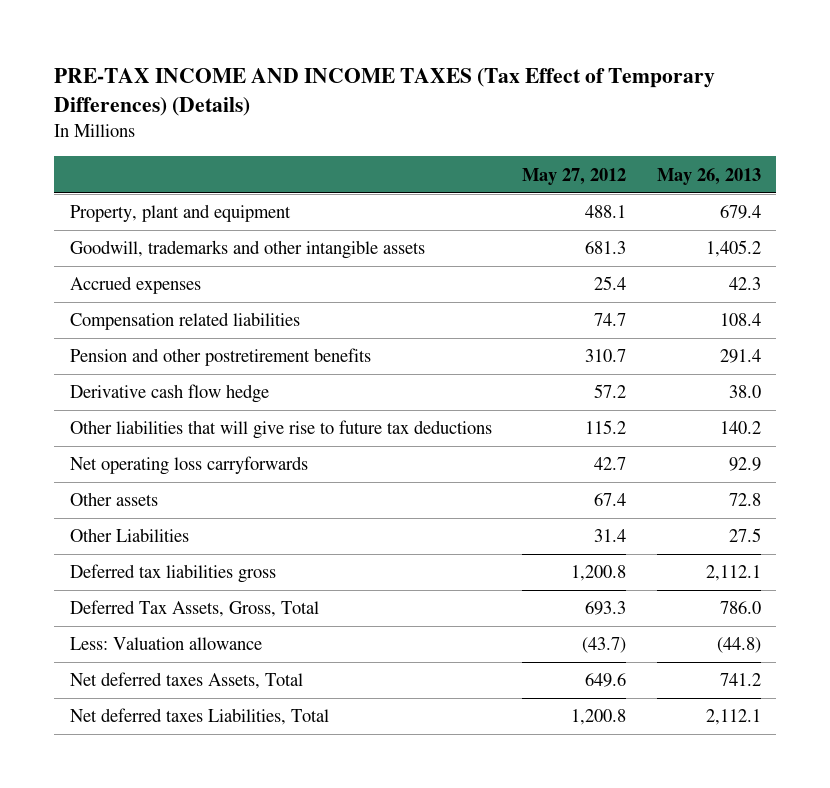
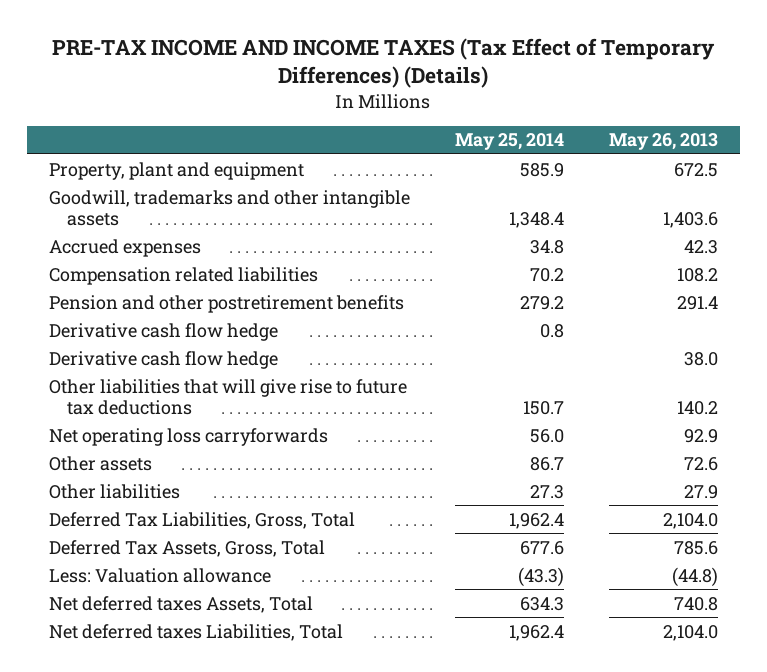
[522,167,627,185] May 27, 2012 -> none
none -> [454,133,564,151] May 25, 2014
[719,205,761,220] 679.4 -> [673,162,718,177] 672.5
[705,240,761,258] 1,405.2 -> [662,212,718,229] 1,403.6
[719,313,761,327] 108.4 -> [676,267,718,282] 108.2
none -> [49,322,279,341] Derivative cash flow hedge
[728,493,761,507] 72.8 -> [683,456,718,471] 72.6
[69,528,189,543] Other Liabilities -> [49,483,181,499] Other liabilities
[728,528,761,543] 27.5 -> [683,484,718,499] 27.9
[69,564,276,584] Deferred tax liabilities gross -> [49,511,356,529] Deferred Tax Liabilities, Gross, Total
[705,565,761,582] 2,112.1 -> [662,512,718,529] 2,104.0
[719,601,761,615] 786.0 -> [673,540,718,555] 785.6
[719,673,761,687] 741.2 -> [673,596,718,611] 740.8
[705,709,761,726] 2,112.1 -> [662,624,718,641] 2,104.0

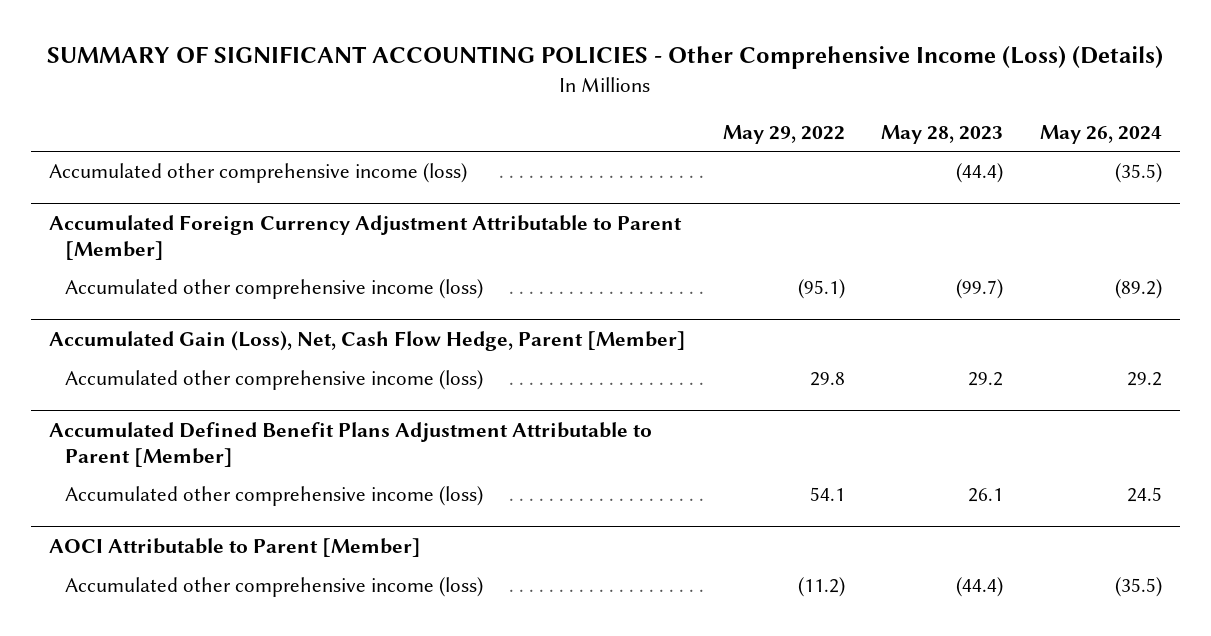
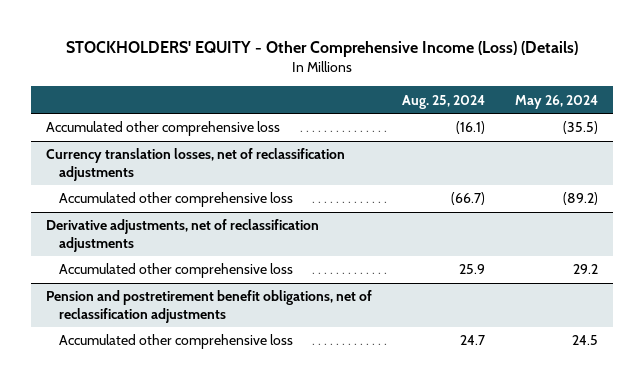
[47,46,1164,70] SUMMARY OF SIGNIFICANT ACCOUNTING POLICIES - Other Comprehensive Income (Loss) (Details) -> [65,41,578,58] STOCKHOLDERS' EQUITY - Other Comprehensive Income (Loss) (Details)
[722,124,845,144] May 29, 2022 -> none
[881,124,1004,144] May 28, 2023 -> none
none -> [401,94,485,109] Aug. 25, 2024
[49,537,422,557] AOCI Attributable to Parent [Member] -> none
[65,577,484,598] Accumulated other comprehensive income (loss) -> none
[49,163,468,184] Accumulated other comprehensive income (loss) -> [46,121,281,137] Accumulated other comprehensive loss
[49,214,683,260] Accumulated Foreign Currency Adjustment Attributable to Parent [Member] -> [46,148,346,181] Currency translation losses, net of reclassification adjustments
[65,279,484,300] Accumulated other comprehensive income (loss) -> [59,192,294,208] Accumulated other comprehensive loss
[49,330,687,351] Accumulated Gain (Loss), Net, Cash Flow Hedge, Parent [Member] -> [46,219,320,252] Derivative adjustments, net of reclassification adjustments
[65,370,484,391] Accumulated other comprehensive income (loss) -> [59,263,294,279] Accumulated other comprehensive loss
[49,421,653,467] Accumulated Defined Benefit Plans Adjustment Attributable to Parent [Member] -> [46,290,373,323] Pension and postretirement benefit obligations, net of reclassification adjustments
[65,486,484,507] Accumulated other comprehensive income (loss) -> [59,334,294,350] Accumulated other comprehensive loss

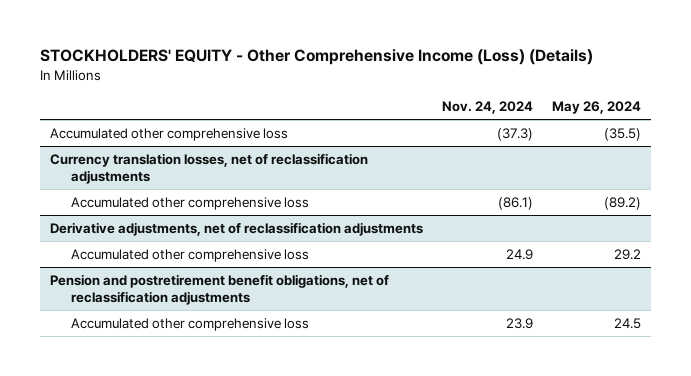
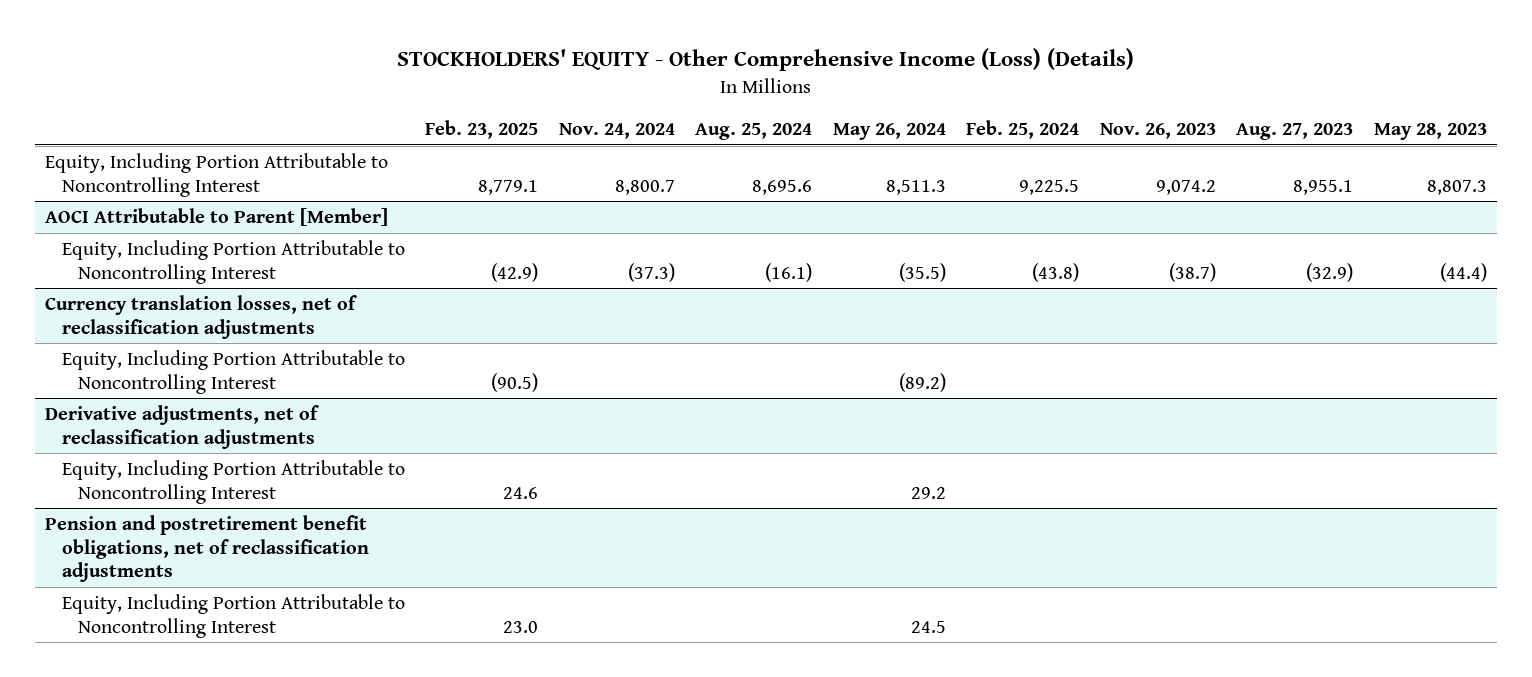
none -> [425,119,539,139] Feb. 23, 2025
none -> [695,122,813,140] Aug. 25, 2024
none -> [966,119,1080,139] Feb. 25, 2024
none -> [1099,122,1216,139] Nov. 26, 2023
none -> [1236,122,1354,140] Aug. 27, 2023
none -> [1373,122,1487,140] May 28, 2023
none -> [45,153,389,197] Equity, Including Portion Attributable to Noncontrolling Interest
none -> [45,208,389,227] AOCI Attributable to Parent [Member]
[49,127,288,141] Accumulated other comprehensive loss -> [61,240,405,284] Equity, Including Portion Attributable to Noncontrolling Interest
[71,196,310,210] Accumulated other comprehensive loss -> none
none -> [61,350,405,394] Equity, Including Portion Attributable to Noncontrolling Interest
[71,248,310,262] Accumulated other comprehensive loss -> none
none -> [61,460,405,504] Equity, Including Portion Attributable to Noncontrolling Interest
[71,317,310,331] Accumulated other comprehensive loss -> none
none -> [61,594,405,638] Equity, Including Portion Attributable to Noncontrolling Interest

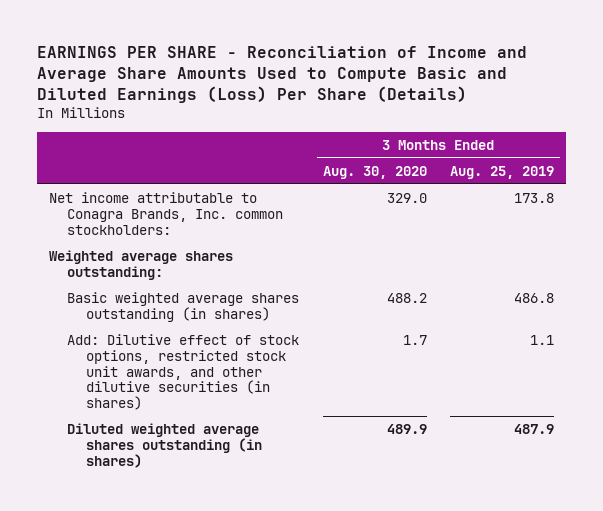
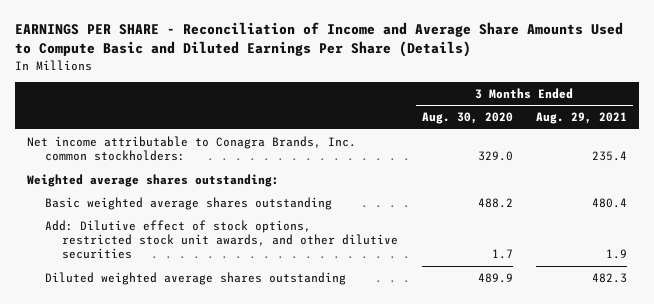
[37,46,528,104] EARNINGS PER SHARE - Reconciliation of Income and Average Share Amounts Used to Compute Basic and Diluted Earnings (Loss) Per Share (Details) -> [15,22,624,58] EARNINGS PER SHARE - Reconciliation of Income and Average Share Amounts Used to Compute Basic and Diluted Earnings Per Share (Details)
[450,165,555,179] Aug. 25, 2019 -> none
none -> [536,112,628,125] Aug. 29, 2021
[67,291,300,322] Basic weighted average shares outstanding (in shares) -> [44,197,332,211] Basic weighted average shares outstanding
[67,333,300,411] Add: Dilutive effect of stock options, restricted stock unit awards, and other dilutive securities (in shares) -> [44,220,398,260] Add: Dilutive effect of stock options, restricted stock unit awards, and other dilutive securities
[67,422,262,468] Diluted weighted average shares outstanding (in shares) -> [44,272,346,286] Diluted weighted average shares outstanding

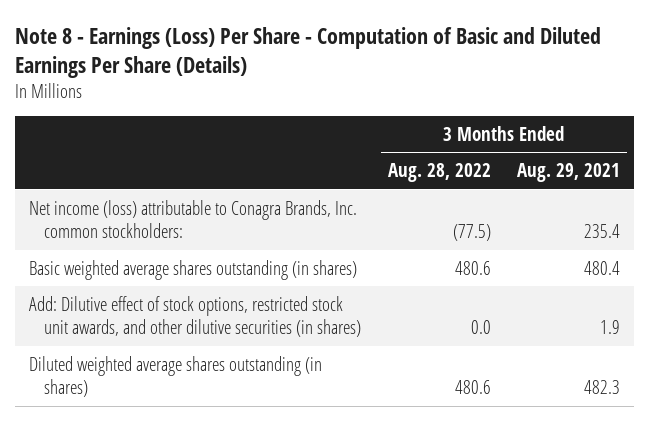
[15,22,624,58] EARNINGS PER SHARE - Reconciliation of Income and Average Share Amounts Used to Compute Basic and Diluted Earnings Per Share (Details) -> [15,27,602,78] Note 8 - Earnings (Loss) Per Share - Computation of Basic and Diluted Earnings Per Share (Details)
[421,112,513,125] Aug. 30, 2020 -> none
none -> [387,163,491,183] Aug. 28, 2022
[27,174,280,188] Weighted average shares outstanding: -> none
[27,136,357,162] Net income attributable to Conagra Brands, Inc. common stockholders: -> [28,199,357,239] Net income (loss) attributable to Conagra Brands, Inc. common stockholders:
[44,197,332,211] Basic weighted average shares outstanding -> [28,259,357,280] Basic weighted average shares outstanding (in shares)
[44,220,398,260] Add: Dilutive effect of stock options, restricted stock unit awards, and other dilutive securities -> [28,295,362,338] Add: Dilutive effect of stock options, restricted stock unit awards, and other dilutive securities (in shares)
[44,272,346,286] Diluted weighted average shares outstanding -> [28,355,322,398] Diluted weighted average shares outstanding (in shares)

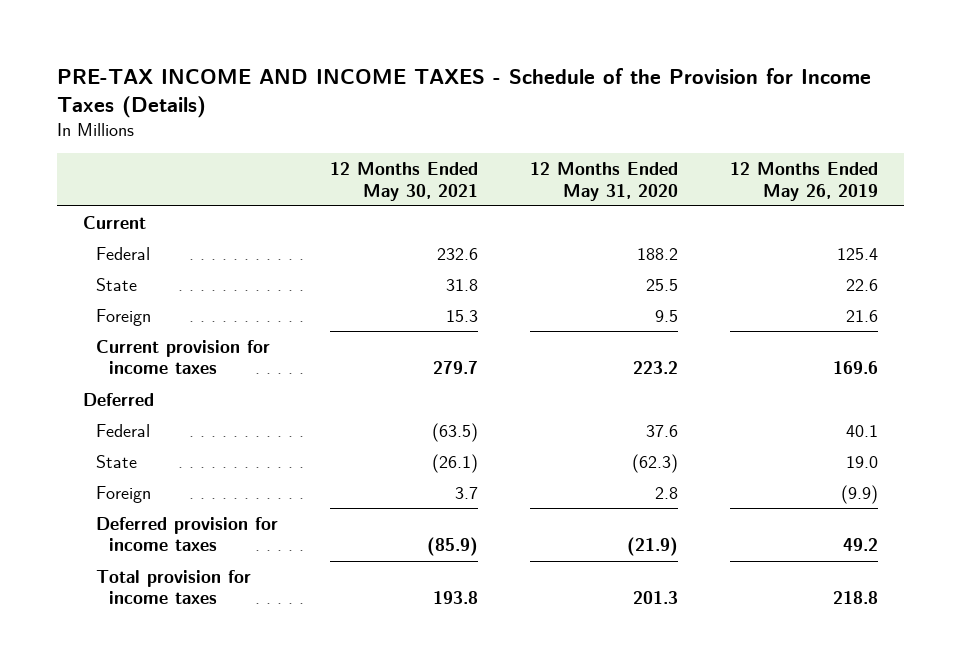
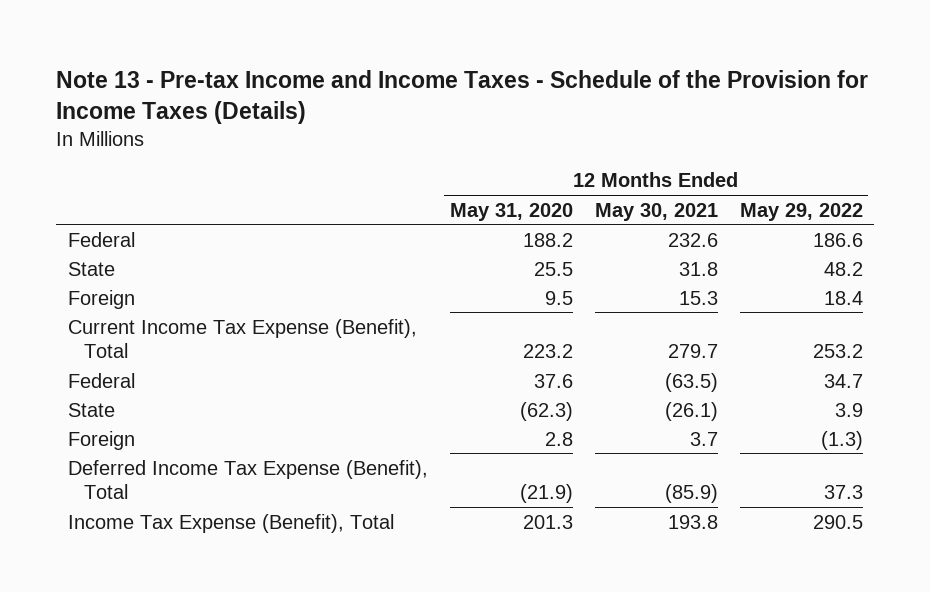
[56,68,871,118] PRE-TAX INCOME AND INCOME TAXES - Schedule of the Provision for Income Taxes (Details) -> [56,69,869,124] Note 13 - Pre-tax Income and Income Taxes - Schedule of the Provision for Income Taxes (Details)
[730,162,879,201] 12 Months Ended May 26, 2019 -> none
none -> [739,202,863,221] May 29, 2022
[82,215,146,229] Current -> none
[82,392,154,406] Deferred -> none
[96,339,271,375] Current provision for income taxes -> [67,318,417,358] Current Income Tax Expense (Benefit), Total
[96,516,279,552] Deferred provision for income taxes -> [67,459,428,499] Deferred Income Tax Expense (Benefit), Total
[96,569,252,605] Total provision for income taxes -> [67,513,394,533] Income Tax Expense (Benefit), Total

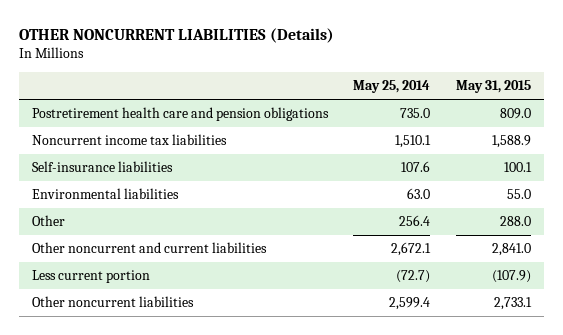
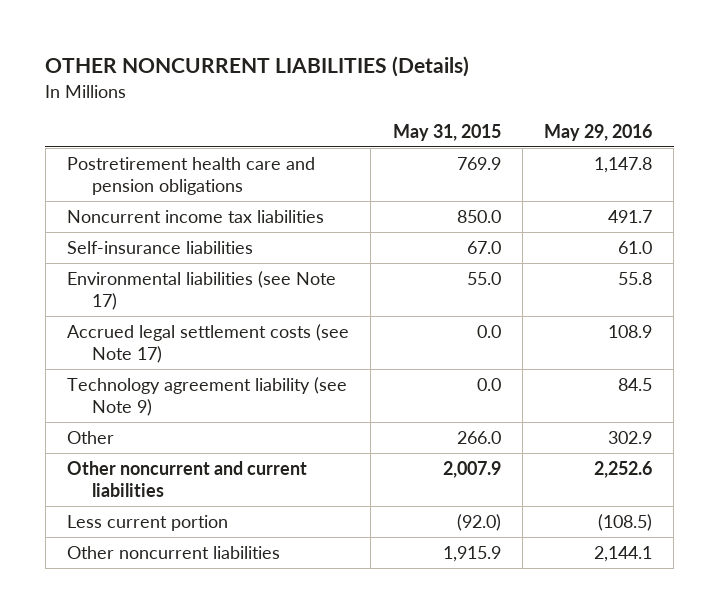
[353,80,431,94] May 25, 2014 -> none
none -> [544,123,653,141] May 29, 2016
[499,108,531,120] 809.0 -> [456,156,501,170] 769.9
[491,135,531,149] 1,588.9 -> [456,209,501,223] 850.0
[503,162,532,173] 100.1 -> [466,240,501,254] 67.0
[31,188,179,200] Environmental liabilities -> [67,270,337,310] Environmental liabilities (see Note 17)
none -> [67,323,350,363] Accrued legal settlement costs (see Note 17)
none -> [67,376,348,416] Technology agreement liability (see Note 9)
[499,216,531,227] 288.0 -> [456,430,501,444] 266.0
[491,243,531,257] 2,841.0 -> [442,460,501,478] 2,007.9
[491,270,531,284] (107.9) -> [456,513,501,531] (92.0)
[493,297,532,311] 2,733.1 -> [442,545,501,562] 1,915.9

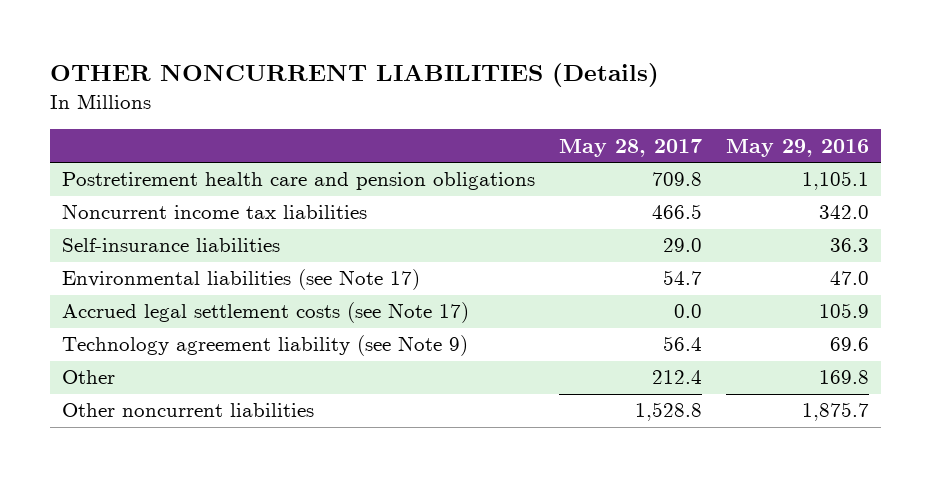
[392,123,501,141] May 31, 2015 -> none
none -> [559,138,703,157] May 28, 2017
[67,460,308,497] Other noncurrent and current liabilities -> none
[67,514,229,531] Less current portion -> none
[594,156,653,173] 1,147.8 -> [802,171,870,191] 1,105.1
[608,209,653,223] 491.7 -> [819,205,870,220] 342.0
[618,240,653,254] 61.0 -> [830,238,870,253] 36.3
[618,271,653,285] 55.8 -> [830,271,870,286] 47.0
[608,324,653,338] 108.9 -> [819,303,870,319] 105.9
[618,377,653,391] 84.5 -> [830,337,870,352] 69.6
[608,430,653,444] 302.9 -> [819,370,870,385] 169.8
[594,545,653,562] 2,144.1 -> [802,402,870,422] 1,875.7

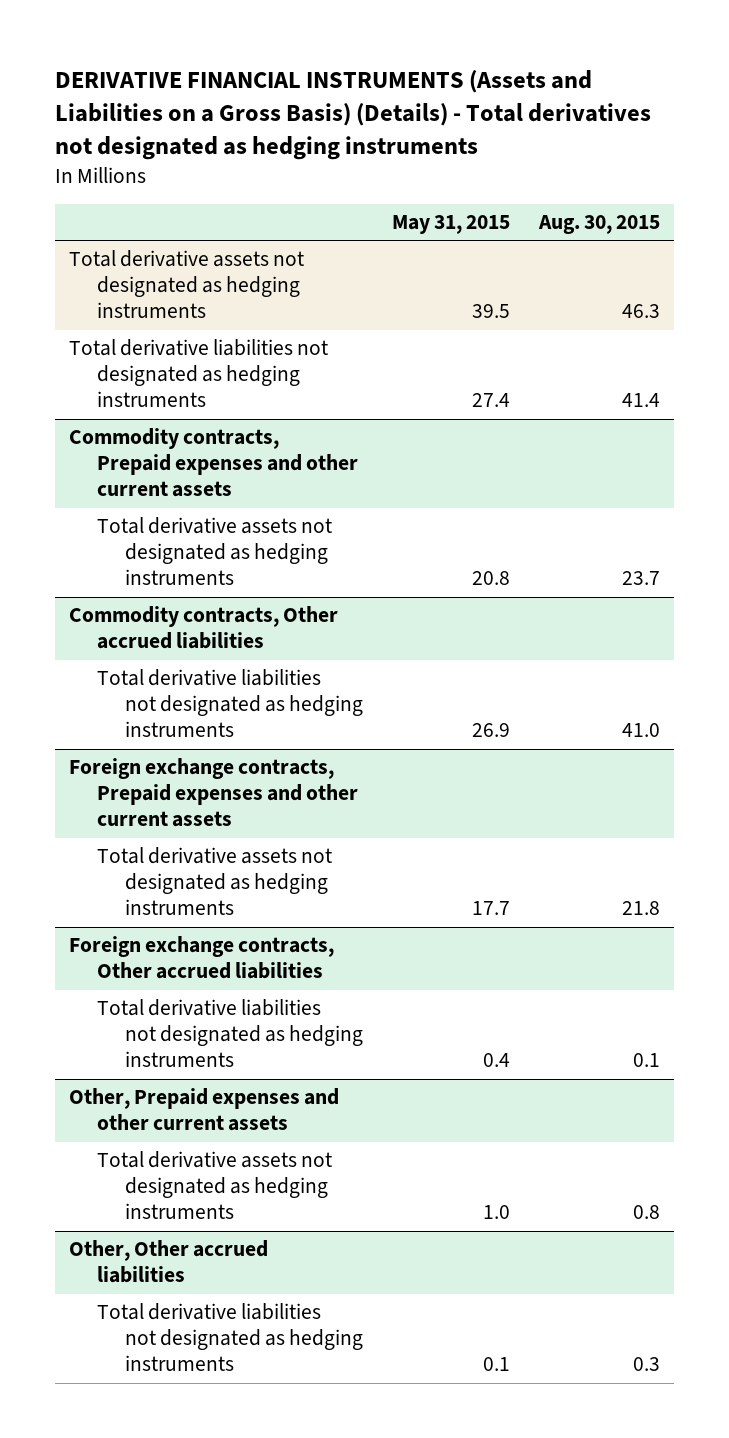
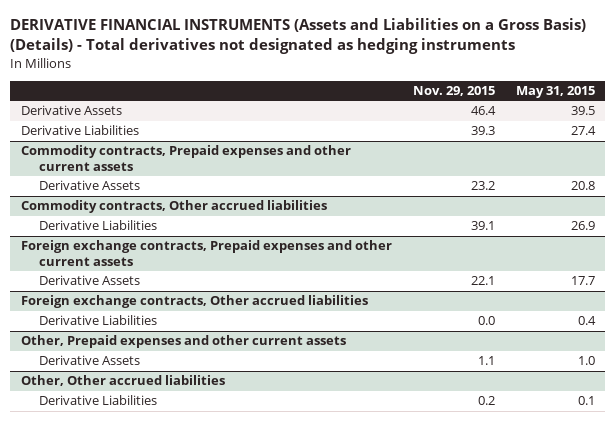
[537,215,660,235] Aug. 30, 2015 -> none
none -> [412,86,495,97] Nov. 29, 2015
[69,250,305,319] Total derivative assets not designated as hedging instruments -> [20,105,122,116] Derivative Assets
[69,339,329,408] Total derivative liabilities not designated as hedging instruments -> [20,125,139,136] Derivative Liabilities
[96,517,332,586] Total derivative assets not designated as hedging instruments -> [38,180,140,191] Derivative Assets
[96,669,363,738] Total derivative liabilities not designated as hedging instruments -> [38,220,157,231] Derivative Liabilities
[96,847,332,916] Total derivative assets not designated as hedging instruments -> [38,275,140,286] Derivative Assets
[96,999,363,1068] Total derivative liabilities not designated as hedging instruments -> [38,315,157,326] Derivative Liabilities
[96,1151,332,1220] Total derivative assets not designated as hedging instruments -> [38,355,140,366] Derivative Assets
[96,1303,363,1372] Total derivative liabilities not designated as hedging instruments -> [38,395,157,406] Derivative Liabilities

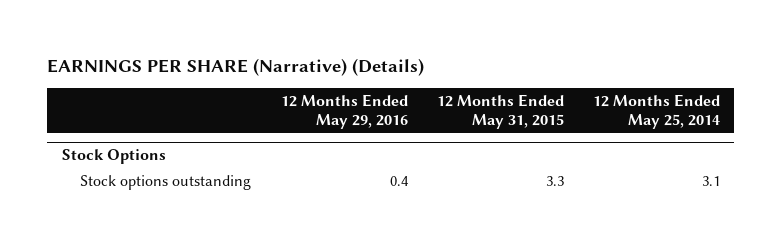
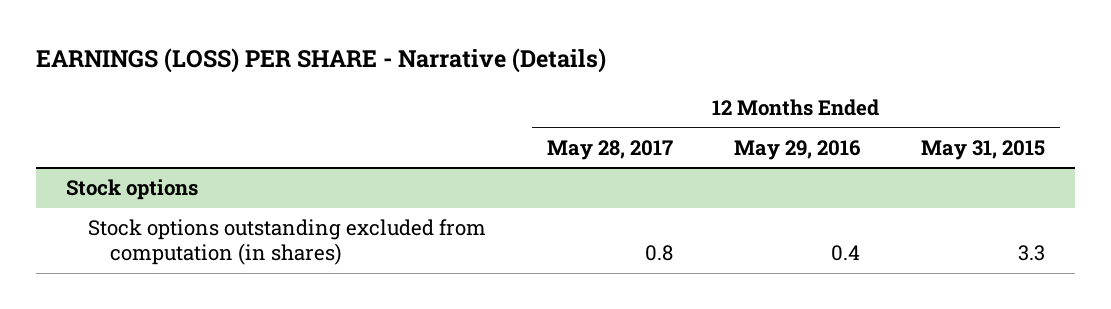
[47,58,425,77] EARNINGS PER SHARE (Narrative) (Details) -> [35,48,606,74] EARNINGS (LOSS) PER SHARE - Narrative (Details)
[592,94,720,129] 12 Months Ended May 25, 2014 -> none
none -> [546,139,673,160] May 28, 2017
[61,149,166,165] Stock Options -> [66,179,199,201] Stock options
[80,174,252,190] Stock options outstanding -> [87,219,486,266] Stock options outstanding excluded from computation (in shares)

